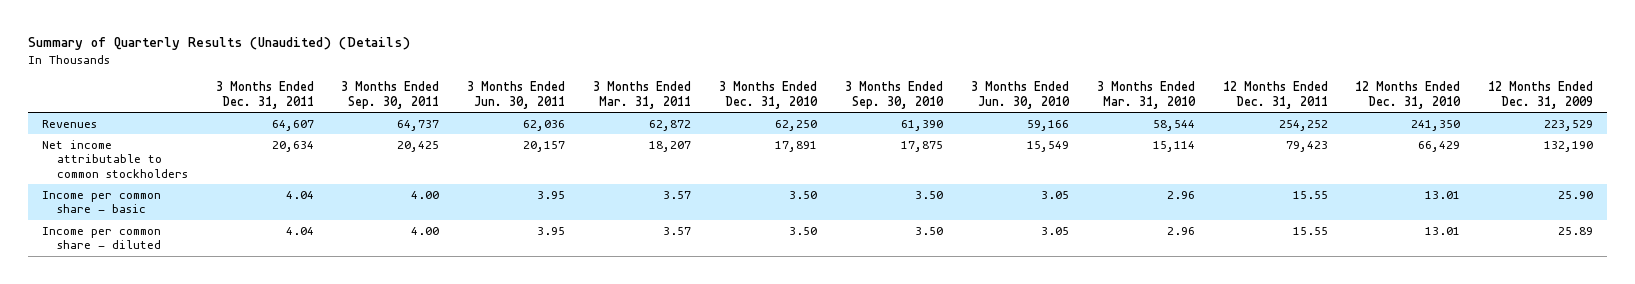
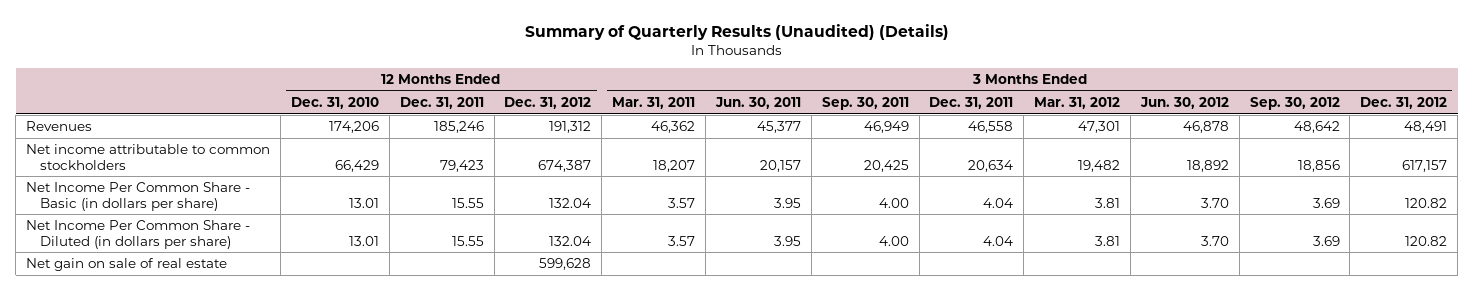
[719,81,819,109] 3 Months Ended Dec. 31, 2010 -> none
[844,81,944,109] 3 Months Ended Sep. 30, 2010 -> none
[970,81,1070,109] 3 Months Ended Jun. 30, 2010 -> none
[1096,81,1196,109] 3 Months Ended Mar. 31, 2010 -> none
[1488,81,1594,109] 12 Months Ended Dec. 31, 2009 -> none
none -> [504,96,592,109] Dec. 31, 2012
none -> [1034,96,1121,109] Mar. 31, 2012
none -> [1139,96,1229,109] Jun. 30, 2012
none -> [1249,96,1340,110] Sep. 30, 2012
none -> [1360,96,1448,109] Dec. 31, 2012
[271,120,314,132] 64,607 -> [968,121,1014,134] 46,558
[397,120,440,132] 64,737 -> [863,121,909,134] 46,949
[523,120,566,132] 62,036 -> [756,121,801,134] 45,377
[649,120,692,132] 62,872 -> [651,121,696,134] 46,362
[1278,120,1328,132] 254,252 -> [433,121,484,134] 185,246
[1411,120,1461,132] 241,350 -> [329,121,380,134] 174,206
[41,191,161,214] Income per common share - basic -> [26,182,251,211] Net Income Per Common Share - Basic (in dollars per share)
[41,227,161,250] Income per common share - diluted -> [26,220,251,249] Net Income Per Common Share - Diluted (in dollars per share)
none -> [26,258,228,272] Net gain on sale of real estate

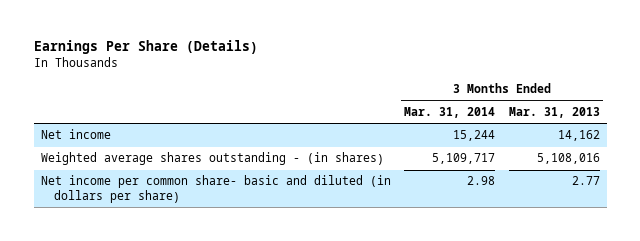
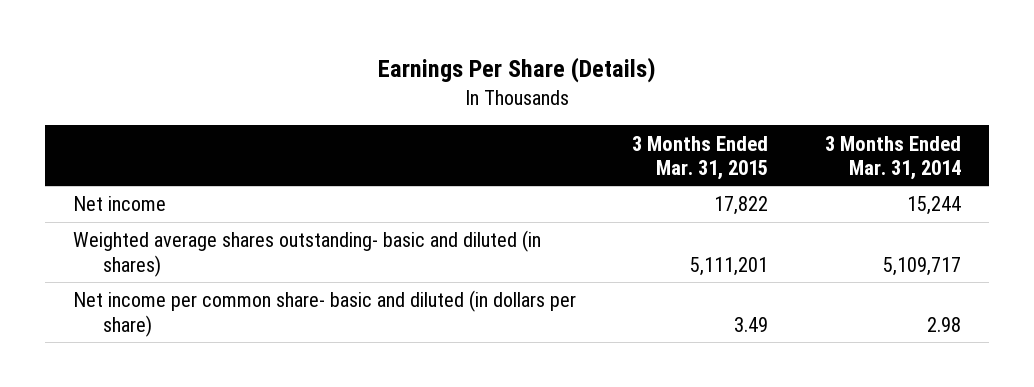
[508,106,600,118] Mar. 31, 2013 -> none
none -> [632,135,769,181] 3 Months Ended Mar. 31, 2015
[40,152,384,166] Weighted average shares outstanding - (in shares) -> [72,230,541,277] Weighted average shares outstanding- basic and diluted (in shares)

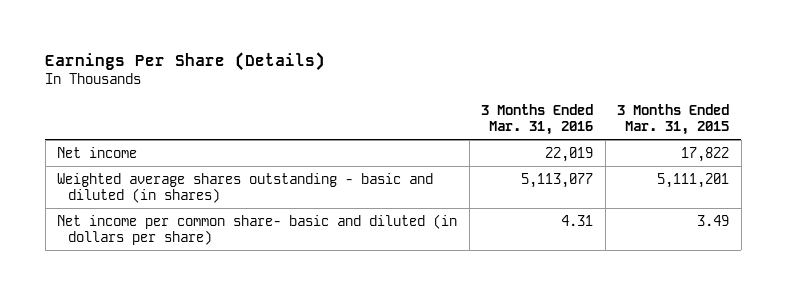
[824,135,961,181] 3 Months Ended Mar. 31, 2014 -> none
none -> [481,103,594,135] 3 Months Ended Mar. 31, 2016
[72,230,541,277] Weighted average shares outstanding- basic and diluted (in shares) -> [57,172,434,203] Weighted average shares outstanding - basic and diluted (in shares)

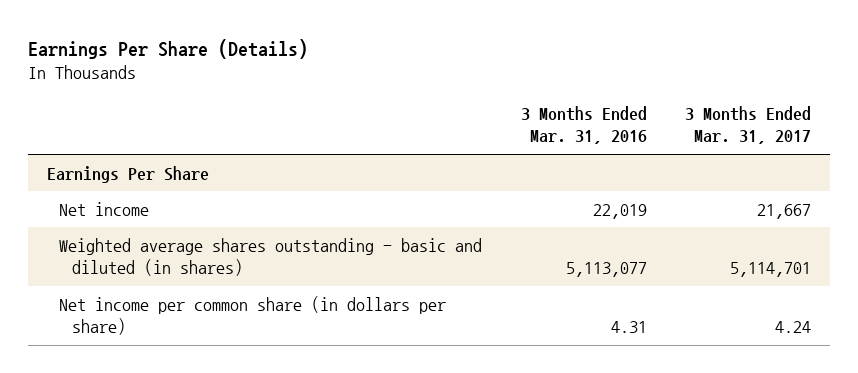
[617,103,730,135] 3 Months Ended Mar. 31, 2015 -> none
none -> [685,105,812,145] 3 Months Ended Mar. 31, 2017
none -> [46,165,209,183] Earnings Per Share
[57,213,458,245] Net income per common share- basic and diluted (in dollars per share) -> [59,295,447,336] Net income per common share (in dollars per share)

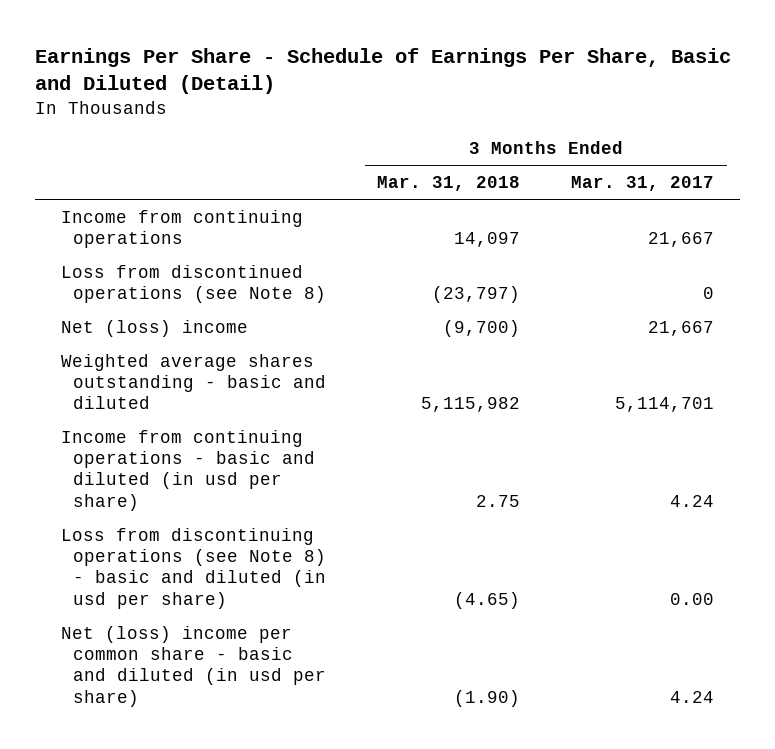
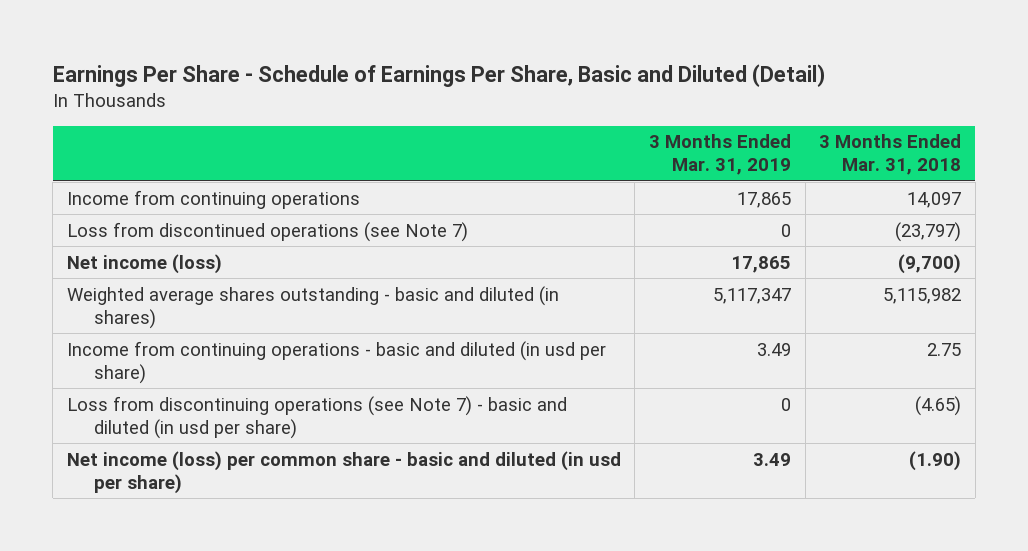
[571,175,715,191] Mar. 31, 2017 -> none
none -> [648,134,791,176] 3 Months Ended Mar. 31, 2019
[60,264,327,304] Loss from discontinued operations (see Note 8) -> [66,221,468,242] Loss from discontinued operations (see Note 7)
[60,319,248,337] Net (loss) income -> [66,253,222,274] Net income (loss)
[60,353,327,410] Weighted average shares outstanding - basic and diluted -> [66,285,559,329] Weighted average shares outstanding - basic and diluted (in shares)
[60,527,327,609] Loss from discontinuing operations (see Note 8) - basic and diluted (in usd per share) -> [66,395,567,439] Loss from discontinuing operations (see Note 7) - basic and diluted (in usd per share)
[60,625,327,707] Net (loss) income per common share - basic and diluted (in usd per share) -> [66,450,621,494] Net income (loss) per common share - basic and diluted (in usd per share)

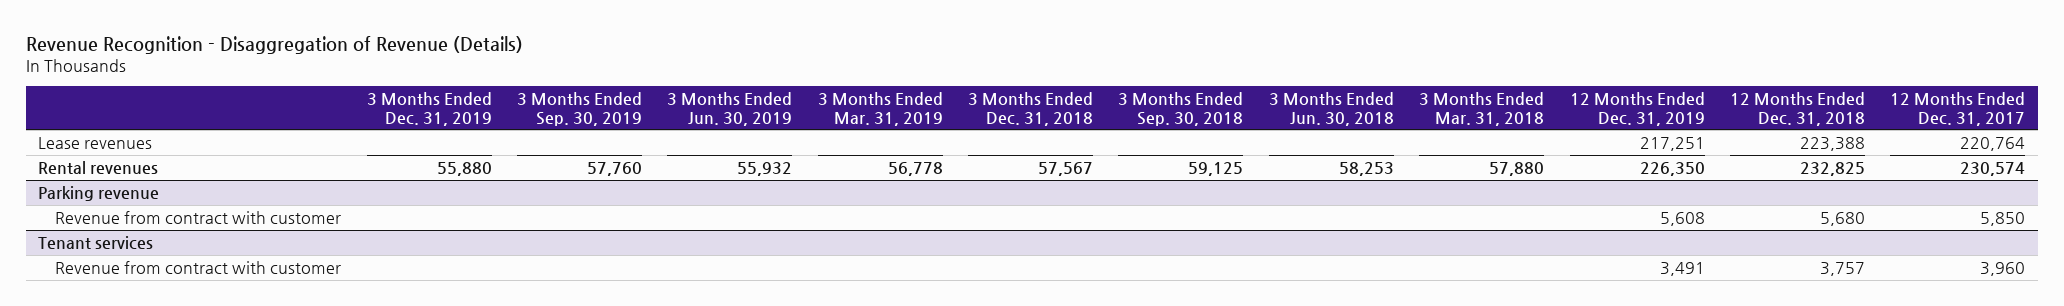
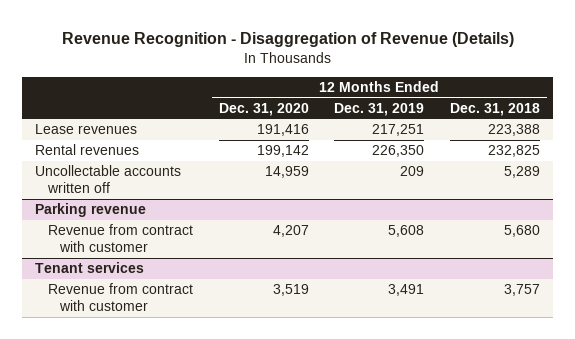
[366,92,492,126] 3 Months Ended Dec. 31, 2019 -> none
[516,92,642,126] 3 Months Ended Sep. 30, 2019 -> none
[667,92,793,126] 3 Months Ended Jun. 30, 2019 -> none
[817,92,943,126] 3 Months Ended Mar. 31, 2019 -> none
[968,92,1094,126] 3 Months Ended Dec. 31, 2018 -> none
[1118,92,1244,126] 3 Months Ended Sep. 30, 2018 -> none
[1268,92,1394,126] 3 Months Ended Jun. 30, 2018 -> none
[1419,92,1545,126] 3 Months Ended Mar. 31, 2018 -> none
[1890,92,2026,126] 12 Months Ended Dec. 31, 2017 -> none
none -> [218,102,309,116] Dec. 31, 2020
none -> [34,165,181,194] Uncollectable accounts written off

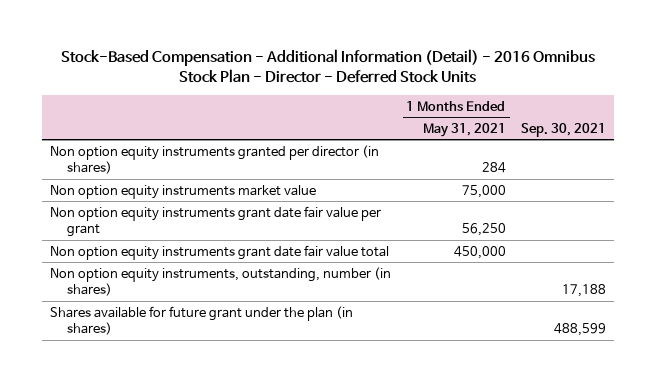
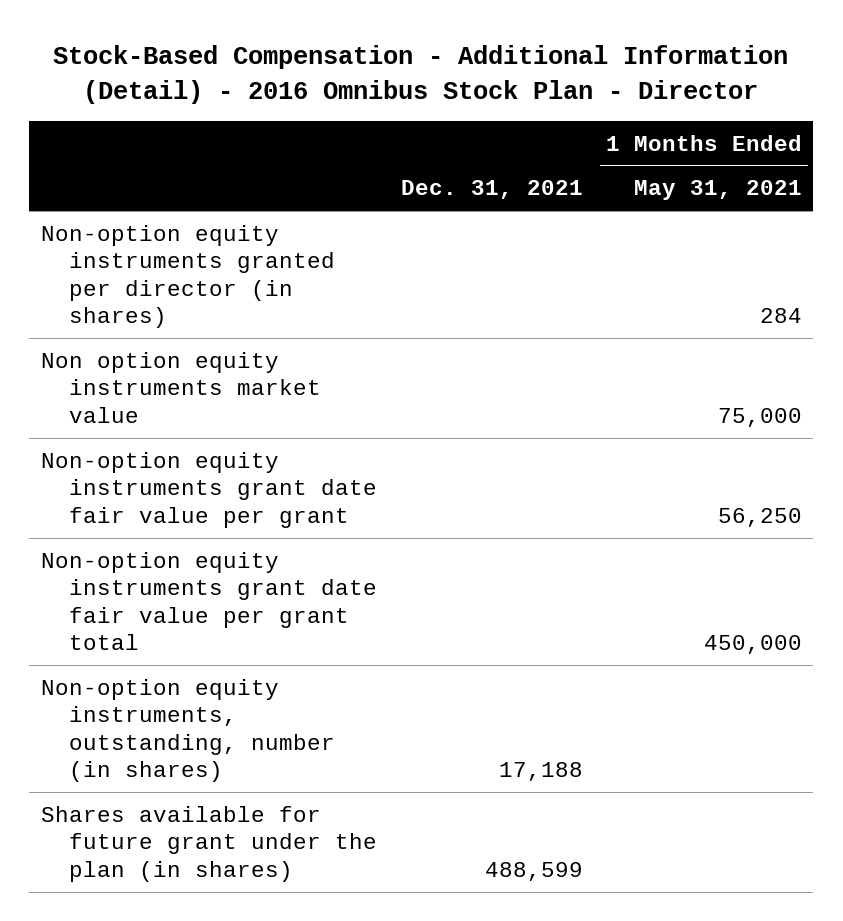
[61,49,596,84] Stock-Based Compensation - Additional Information (Detail) - 2016 Omnibus Stock Plan - Director - Deferred Stock Units -> [53,44,789,104] Stock-Based Compensation - Additional Information (Detail) - 2016 Omnibus Stock Plan - Director
[521,122,607,137] Sep. 30, 2021 -> none
none -> [400,180,583,200] Dec. 31, 2021
[50,144,380,175] Non option equity instruments granted per director (in shares) -> [40,224,336,329] Non-option equity instruments granted per director (in shares)
[50,205,382,238] Non option equity instruments grant date fair value per grant -> [40,451,378,528] Non-option equity instruments grant date fair value per grant
[50,244,390,260] Non option equity instruments grant date fair value total -> [40,551,378,651] Non-option equity instruments grant date fair value per grant total
[50,266,392,297] Non option equity instruments, outstanding, number (in shares) -> [40,678,336,783] Non-option equity instruments, outstanding, number (in shares)

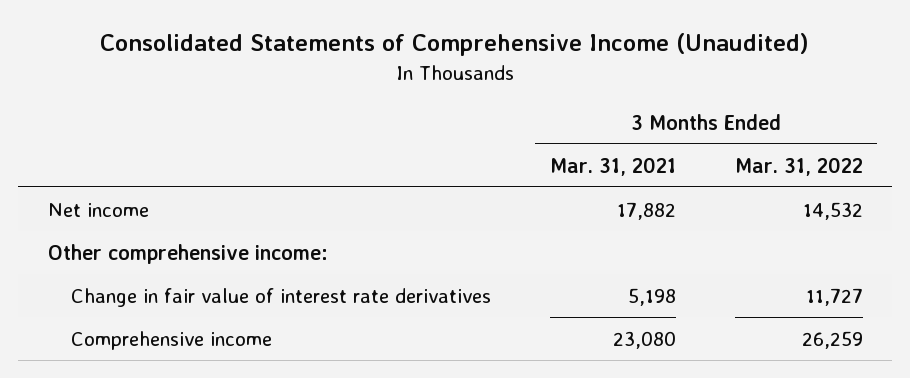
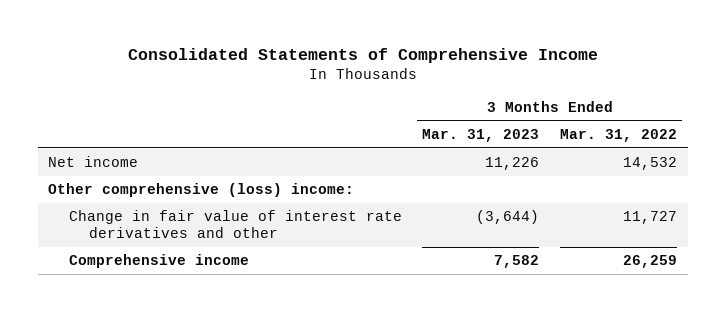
[100,33,810,57] Consolidated Statements of Comprehensive Income (Unaudited) -> [127,47,598,63] Consolidated Statements of Comprehensive Income
[549,156,676,176] Mar. 31, 2021 -> none
none -> [422,128,540,142] Mar. 31, 2023
[47,243,328,264] Other comprehensive income: -> [48,183,355,198] Other comprehensive (loss) income:
[71,287,492,307] Change in fair value of interest rate derivatives -> [68,210,402,239] Change in fair value of interest rate derivatives and other

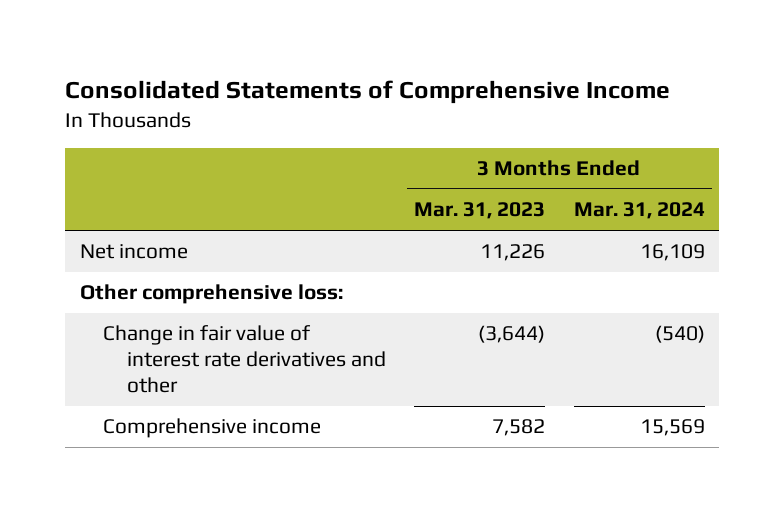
[560,128,678,142] Mar. 31, 2022 -> none
none -> [573,202,705,220] Mar. 31, 2024
[48,183,355,198] Other comprehensive (loss) income: -> [79,284,343,305] Other comprehensive loss:

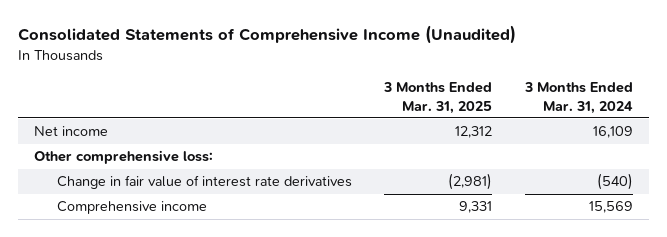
[65,80,671,105] Consolidated Statements of Comprehensive Income -> [17,25,516,45] Consolidated Statements of Comprehensive Income (Unaudited)
[414,202,546,220] Mar. 31, 2023 -> none
none -> [383,81,493,114] 3 Months Ended Mar. 31, 2025
[103,325,386,394] Change in fair value of interest rate derivatives and other -> [56,175,352,190] Change in fair value of interest rate derivatives

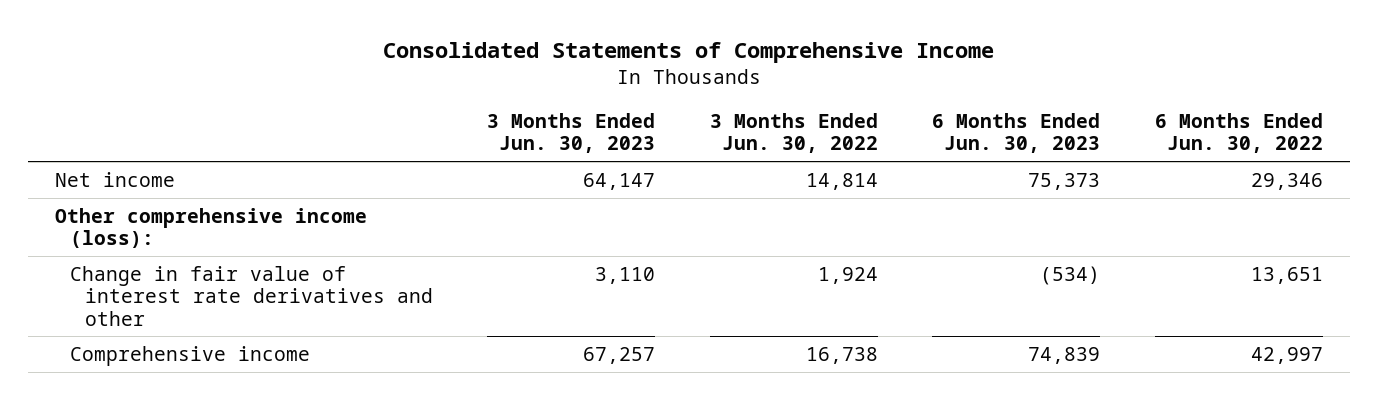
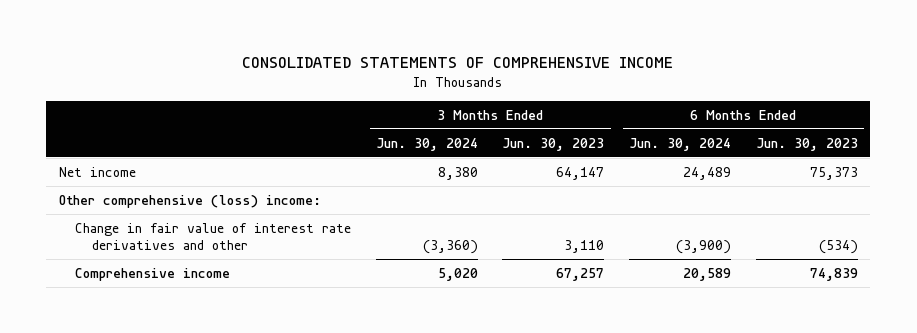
[382,41,994,63] Consolidated Statements of Comprehensive Income -> [242,57,674,69] CONSOLIDATED STATEMENTS OF COMPREHENSIVE INCOME
[709,112,878,154] 3 Months Ended Jun. 30, 2022 -> none
[1154,112,1323,154] 6 Months Ended Jun. 30, 2022 -> none
none -> [375,137,478,151] Jun. 30, 2024
none -> [629,137,732,151] Jun. 30, 2024
[54,207,367,249] Other comprehensive income (loss): -> [58,194,321,208] Other comprehensive (loss) income:

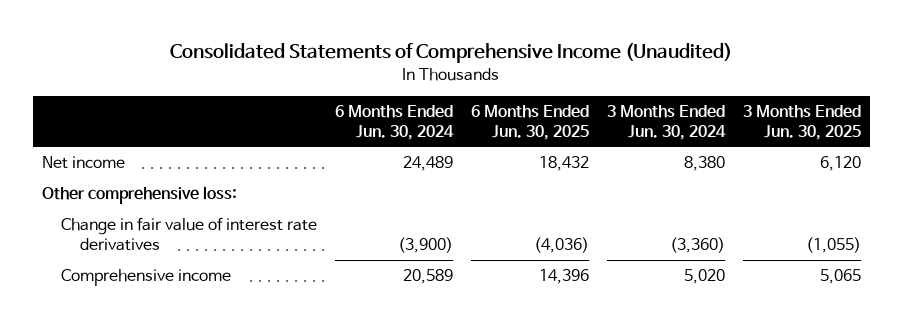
[242,57,674,69] CONSOLIDATED STATEMENTS OF COMPREHENSIVE INCOME -> [170,42,733,63] Consolidated Statements of Comprehensive Income (Unaudited)
[502,137,605,151] Jun. 30, 2023 -> none
[755,137,858,151] Jun. 30, 2023 -> none
none -> [471,105,590,140] 6 Months Ended Jun. 30, 2025
none -> [743,105,862,140] 3 Months Ended Jun. 30, 2025
[58,194,321,208] Other comprehensive (loss) income: -> [41,186,237,205] Other comprehensive loss:
[75,222,352,251] Change in fair value of interest rate derivatives and other -> [60,217,317,251] Change in fair value of interest rate derivatives

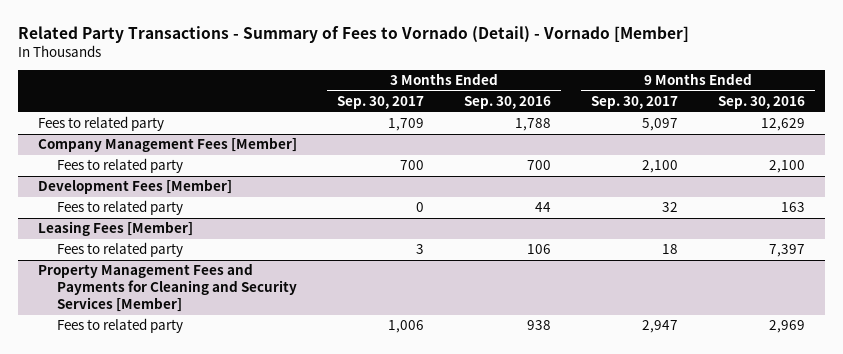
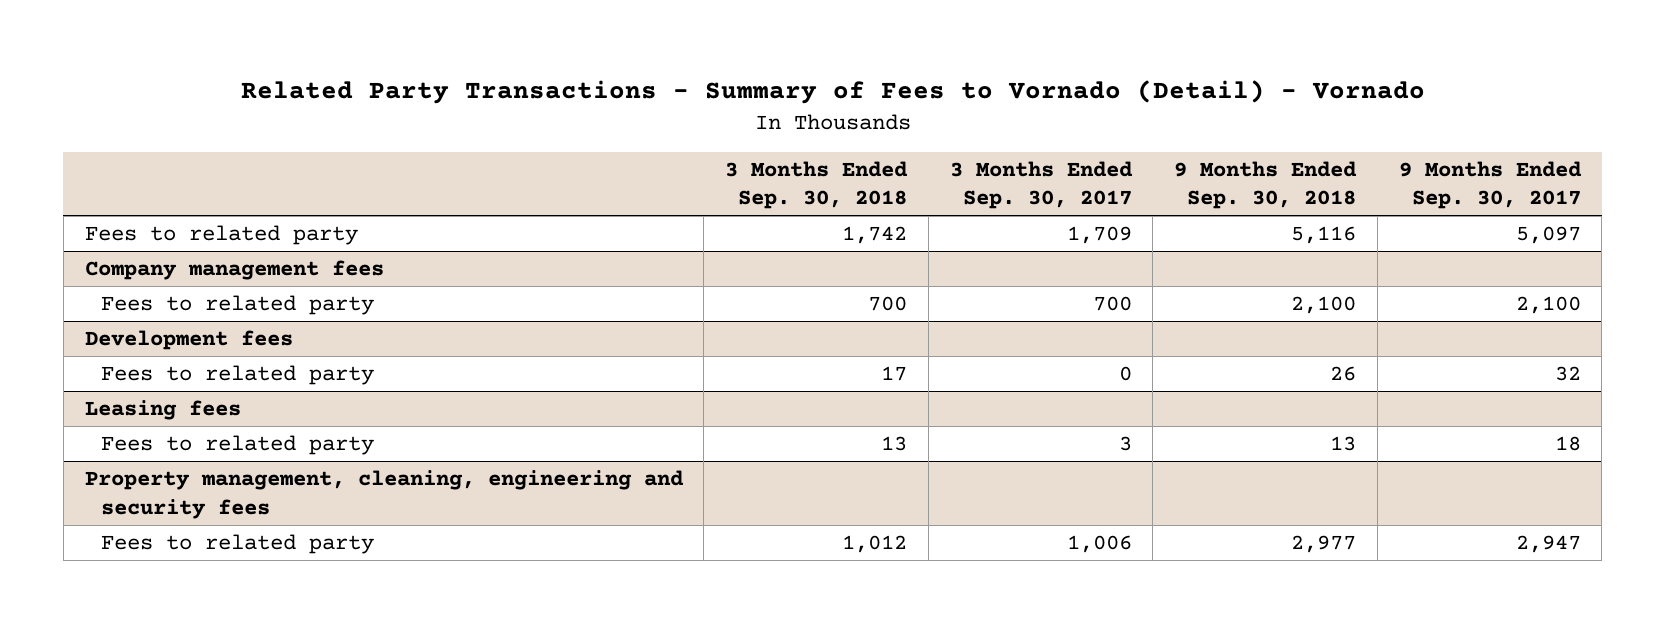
[17,25,689,43] Related Party Transactions - Summary of Fees to Vornado (Detail) - Vornado [Member] -> [240,80,1425,105] Related Party Transactions - Summary of Fees to Vornado (Detail) - Vornado
[463,96,551,110] Sep. 30, 2016 -> none
[717,96,805,110] Sep. 30, 2016 -> none
none -> [725,160,909,210] 3 Months Ended Sep. 30, 2018
none -> [1174,160,1358,210] 9 Months Ended Sep. 30, 2018
[37,137,297,153] Company Management Fees [Member] -> [84,260,384,281] Company management fees
[37,179,232,195] Development Fees [Member] -> [84,330,293,351] Development fees
[37,221,193,237] Leasing Fees [Member] -> [84,400,241,421] Leasing fees
[37,263,297,313] Property Management Fees and Payments for Cleaning and Security Services [Member] -> [84,470,684,519] Property management, cleaning, engineering and security fees

